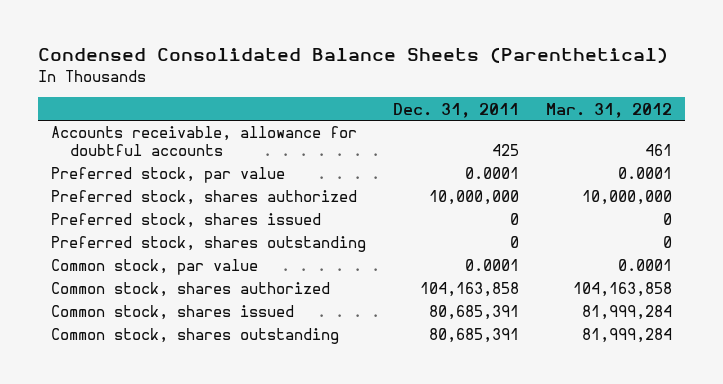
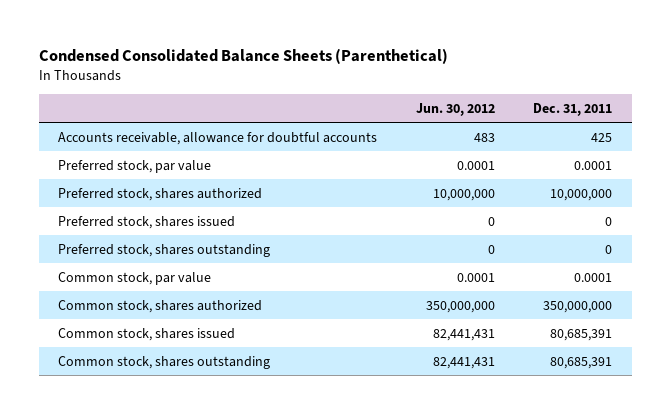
[545,102,672,118] Mar. 31, 2012 -> none
none -> [415,102,495,116] Jun. 30, 2012
[419,282,519,298] 104,163,858 -> [543,300,613,313] 350,000,000

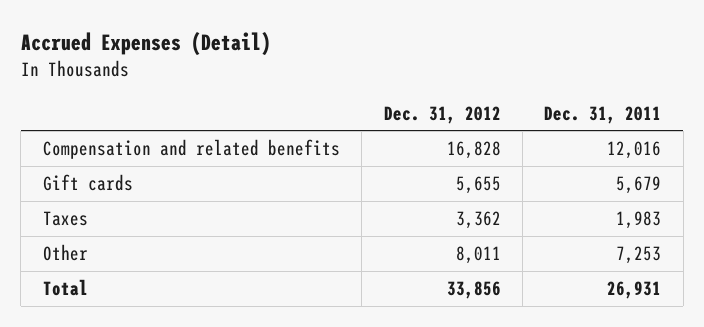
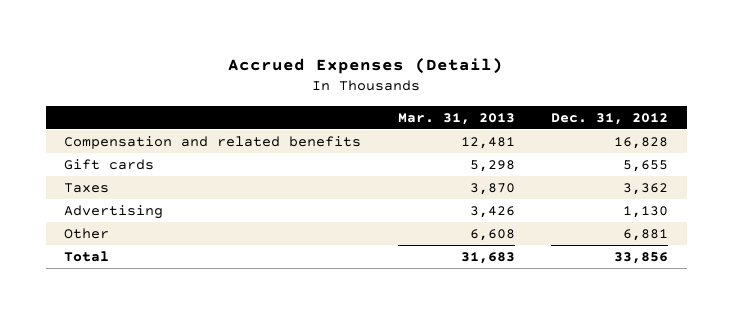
[544,105,662,124] Dec. 31, 2011 -> none
none -> [397,112,515,125] Mar. 31, 2013
none -> [64,205,164,220] Advertising
[455,246,501,265] 8,011 -> [623,229,669,242] 6,881

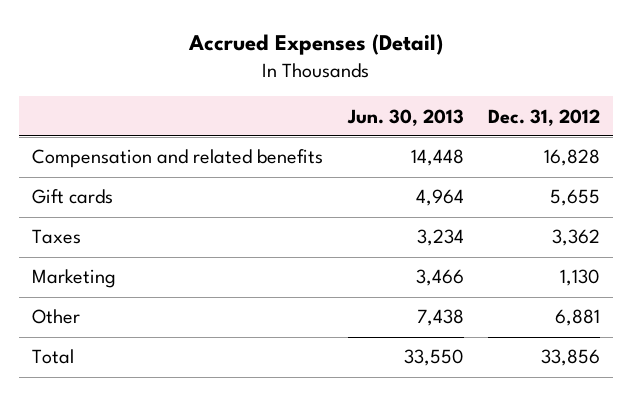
[397,112,515,125] Mar. 31, 2013 -> none
none -> [346,108,464,126] Jun. 30, 2013
[64,205,164,220] Advertising -> [31,269,116,289] Marketing

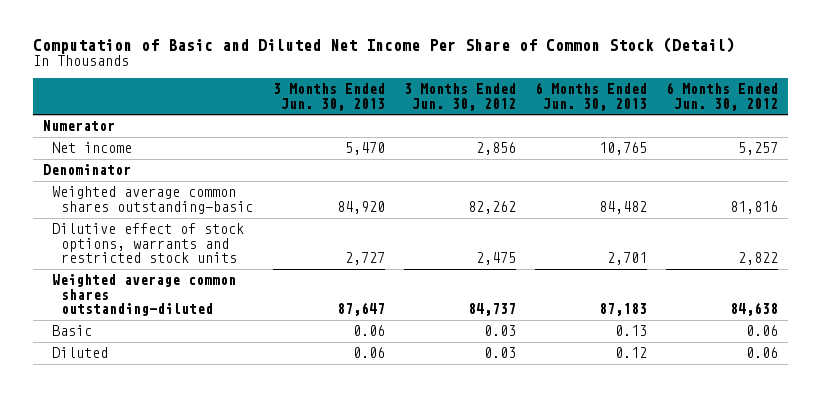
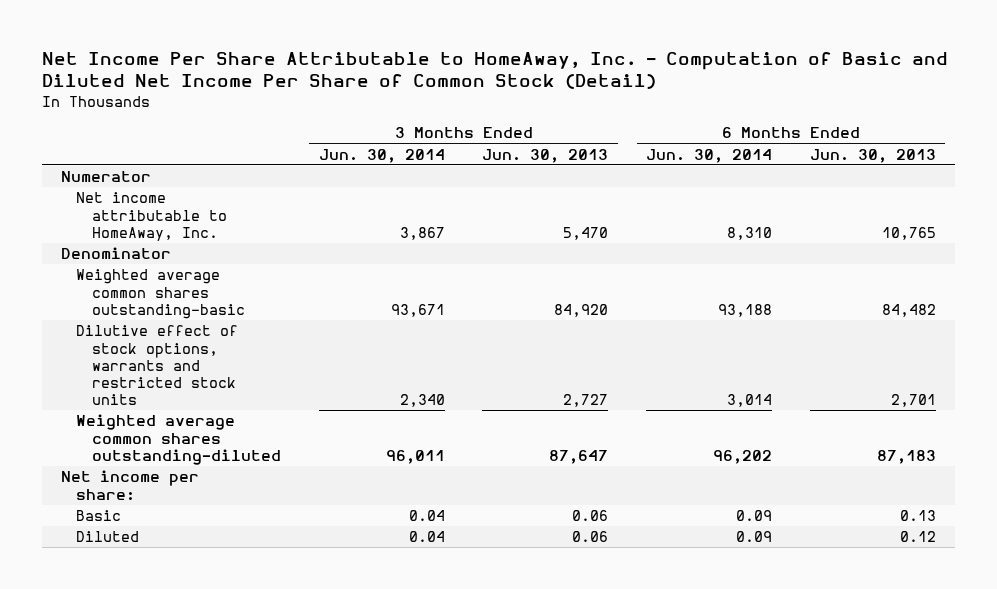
[33,36,736,54] Computation of Basic and Diluted Net Income Per Share of Common Stock (Detail) -> [41,51,948,90] Net Income Per Share Attributable to HomeAway, Inc. - Computation of Basic and Diluted Net Income Per Share of Common Stock (Detail)
[403,83,516,111] 3 Months Ended Jun. 30, 2012 -> none
[666,82,779,111] 6 Months Ended Jun. 30, 2012 -> none
none -> [318,148,445,163] Jun. 30, 2014
none -> [646,148,773,163] Jun. 30, 2014
[52,142,133,154] Net income -> [76,192,227,241] Net income attributable to HomeAway, Inc.
none -> [60,470,199,501] Net income per share:

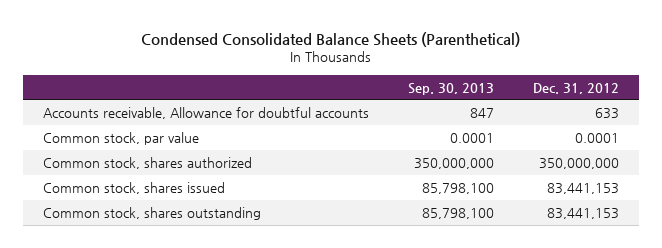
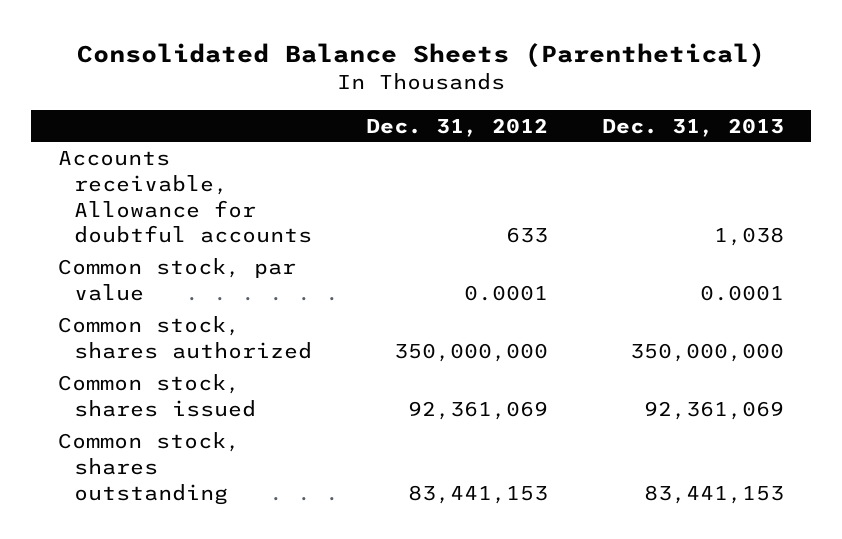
[141,31,521,47] Condensed Consolidated Balance Sheets (Parenthetical) -> [76,43,765,69] Consolidated Balance Sheets (Parenthetical)
[408,82,495,95] Sep. 30, 2013 -> none
none -> [601,117,784,137] Dec. 31, 2013
[547,183,620,195] 83,441,153 -> [407,400,548,420] 92,361,069

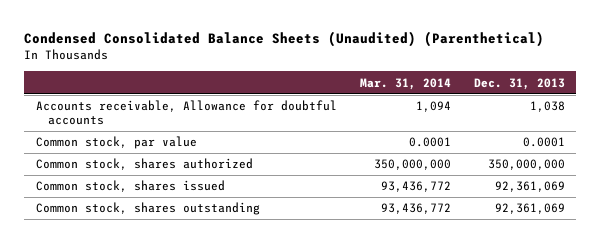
[76,43,765,69] Consolidated Balance Sheets (Parenthetical) -> [24,31,545,48] Condensed Consolidated Balance Sheets (Unaudited) (Parenthetical)
[365,117,548,137] Dec. 31, 2012 -> none
none -> [359,77,451,90] Mar. 31, 2014
[643,484,784,504] 83,441,153 -> [494,203,565,215] 92,361,069

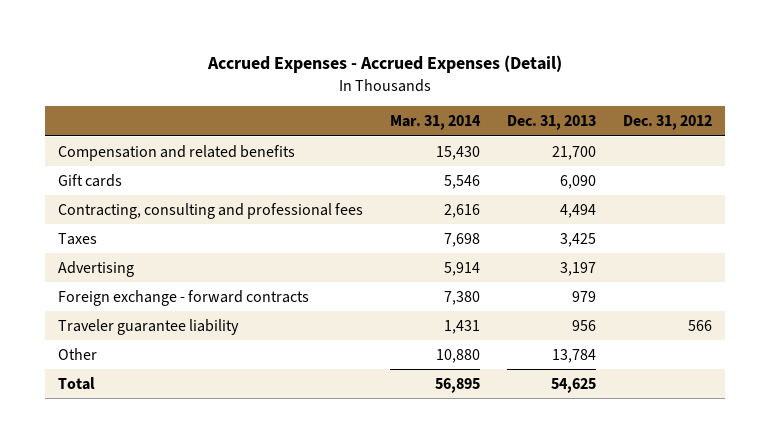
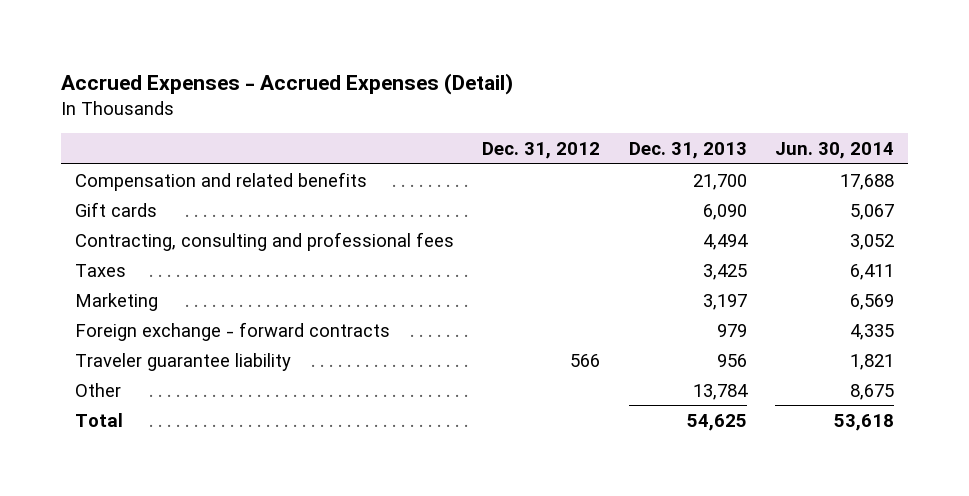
[390,115,482,131] Mar. 31, 2014 -> none
none -> [774,142,894,160] Jun. 30, 2014
[58,260,135,277] Advertising -> [75,292,159,311] Marketing

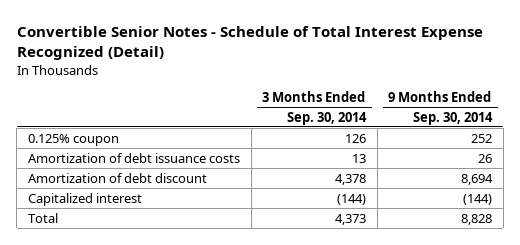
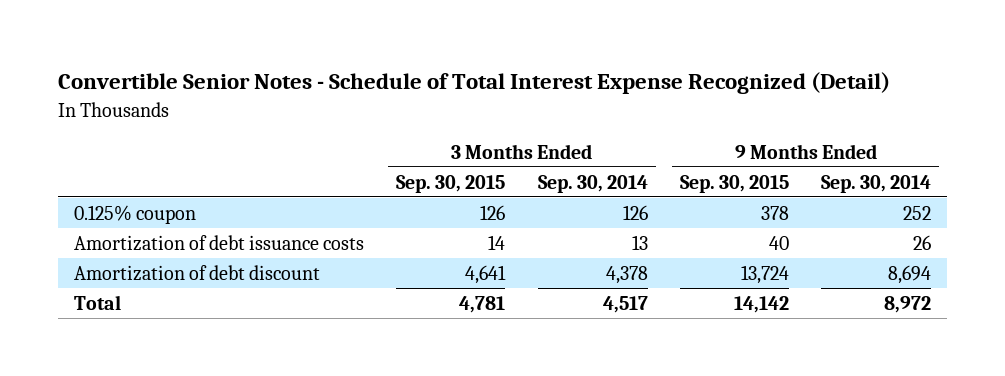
none -> [396,174,506,193] Sep. 30, 2015
none -> [679,174,789,193] Sep. 30, 2015
[28,192,143,206] Capitalized interest -> none
[334,213,366,225] 4,373 -> [602,295,648,313] 4,517
[460,213,492,225] 8,828 -> [884,295,932,313] 8,972

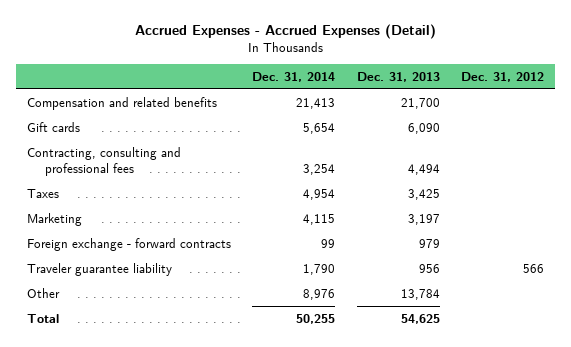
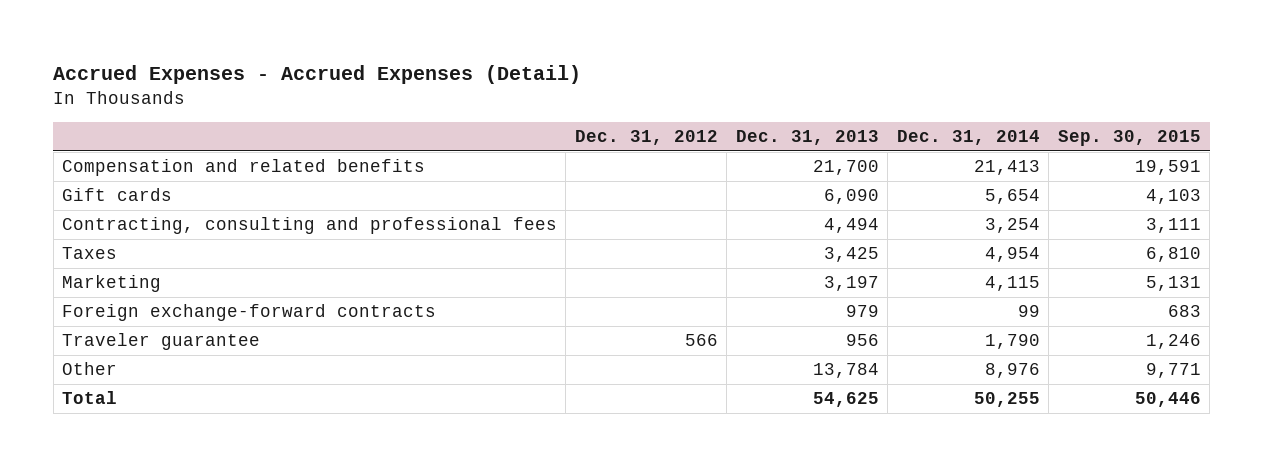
none -> [1057,130,1201,147] Sep. 30, 2015
[26,237,231,251] Foreign exchange - forward contracts -> [61,304,436,322] Foreign exchange-forward contracts
[26,262,172,276] Traveler guarantee liability -> [61,333,260,351] Traveler guarantee

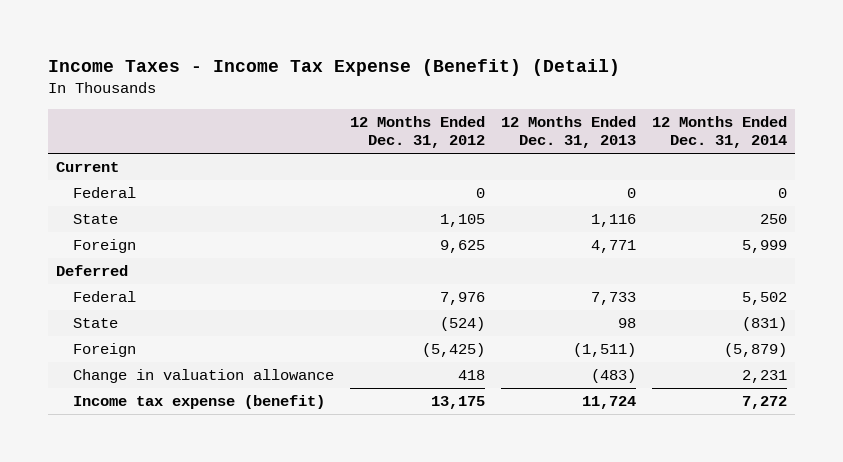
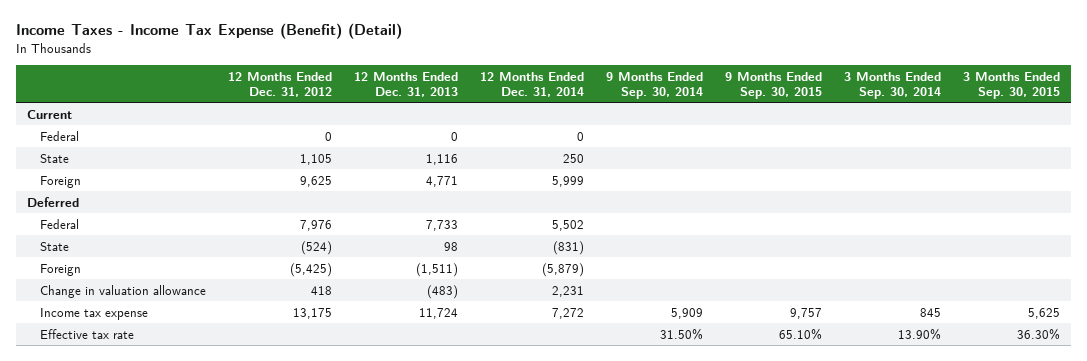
none -> [605,71,703,99] 9 Months Ended Sep. 30, 2014
none -> [725,71,823,99] 9 Months Ended Sep. 30, 2015
none -> [844,71,942,99] 3 Months Ended Sep. 30, 2014
none -> [963,71,1061,99] 3 Months Ended Sep. 30, 2015
[73,395,326,410] Income tax expense (benefit) -> [39,307,148,320] Income tax expense
none -> [39,328,134,339] Effective tax rate

